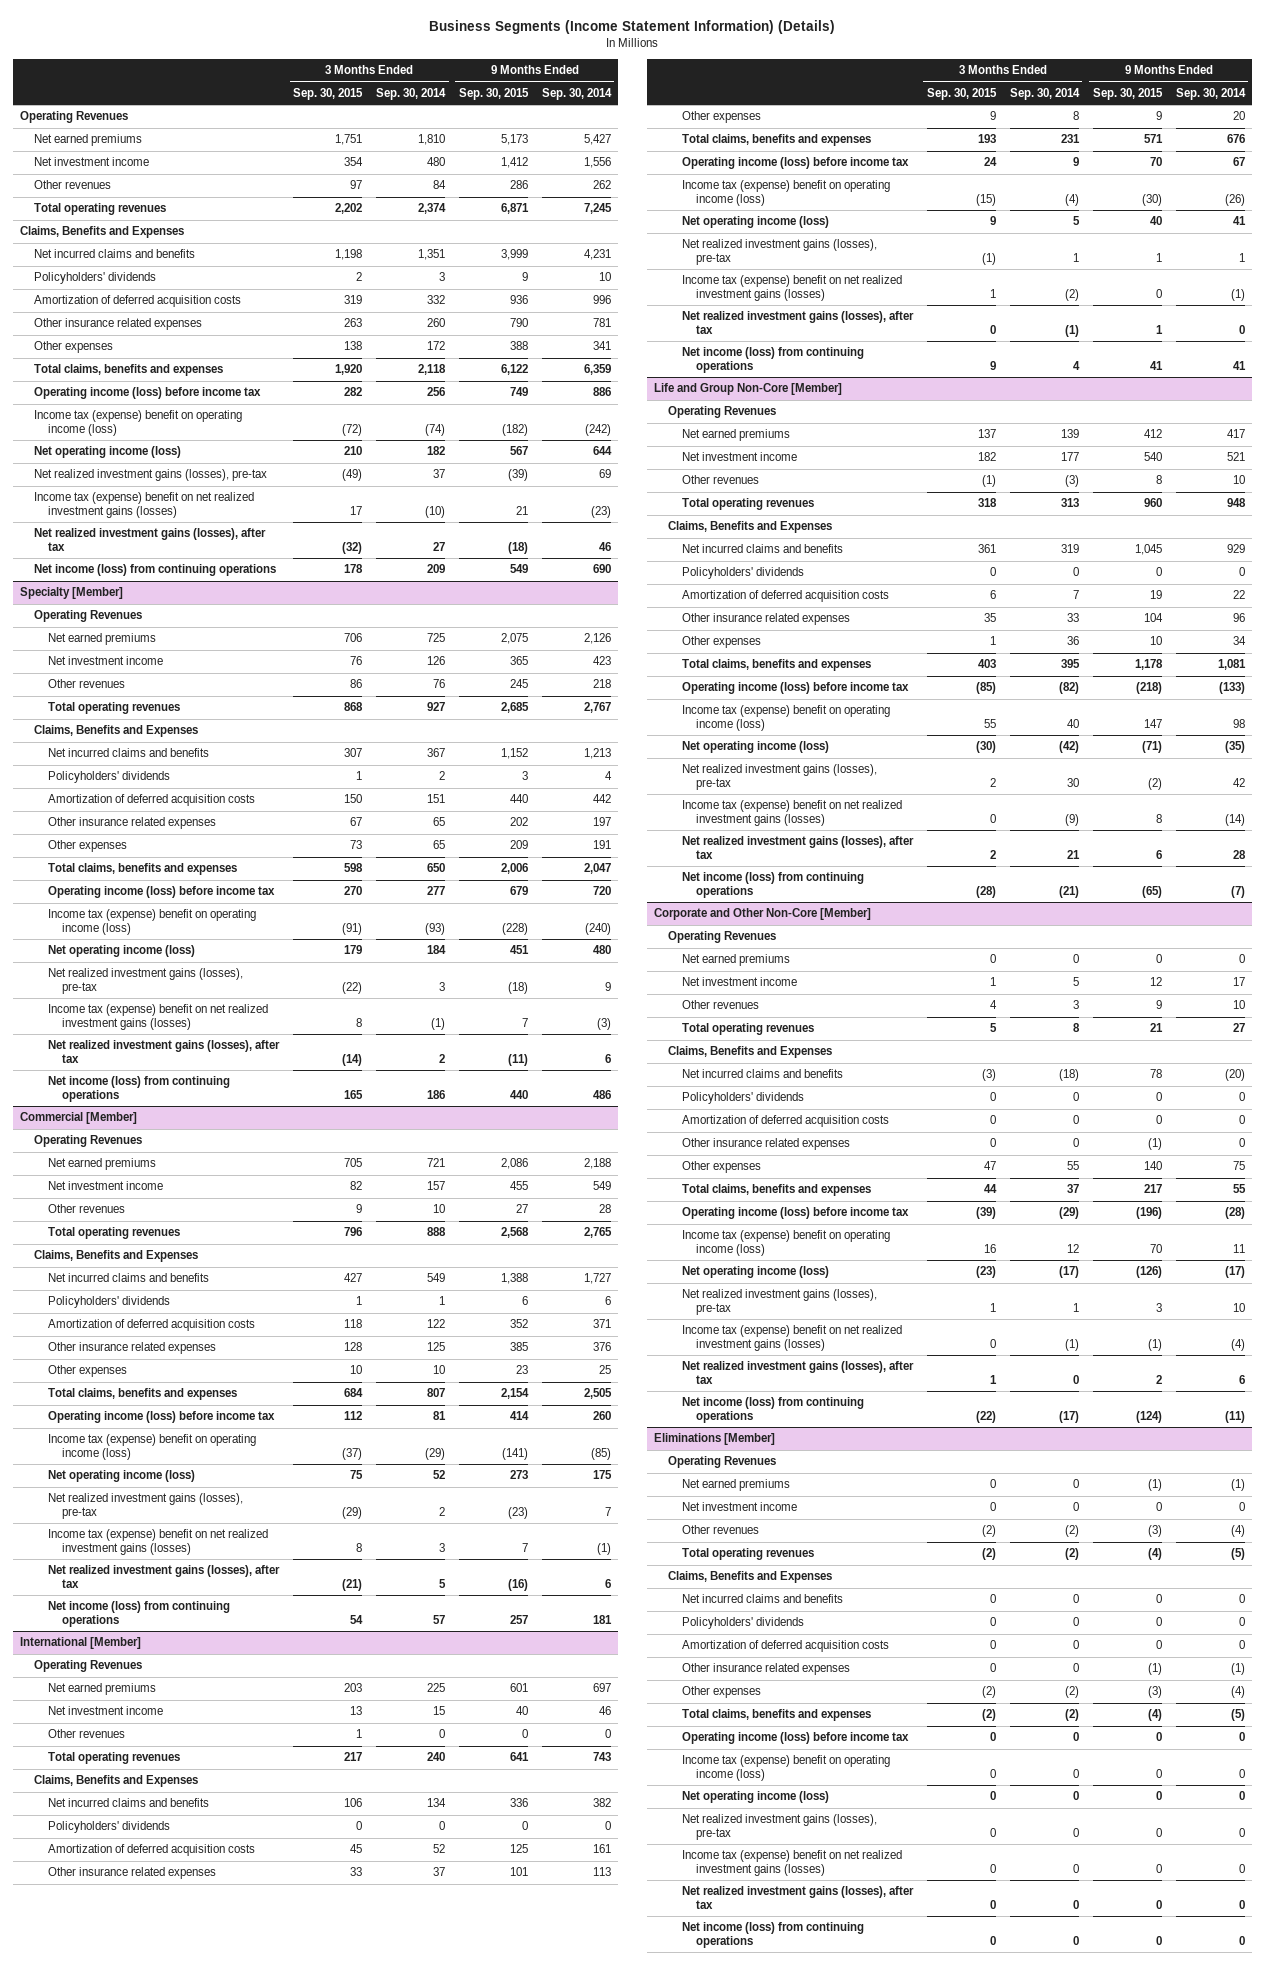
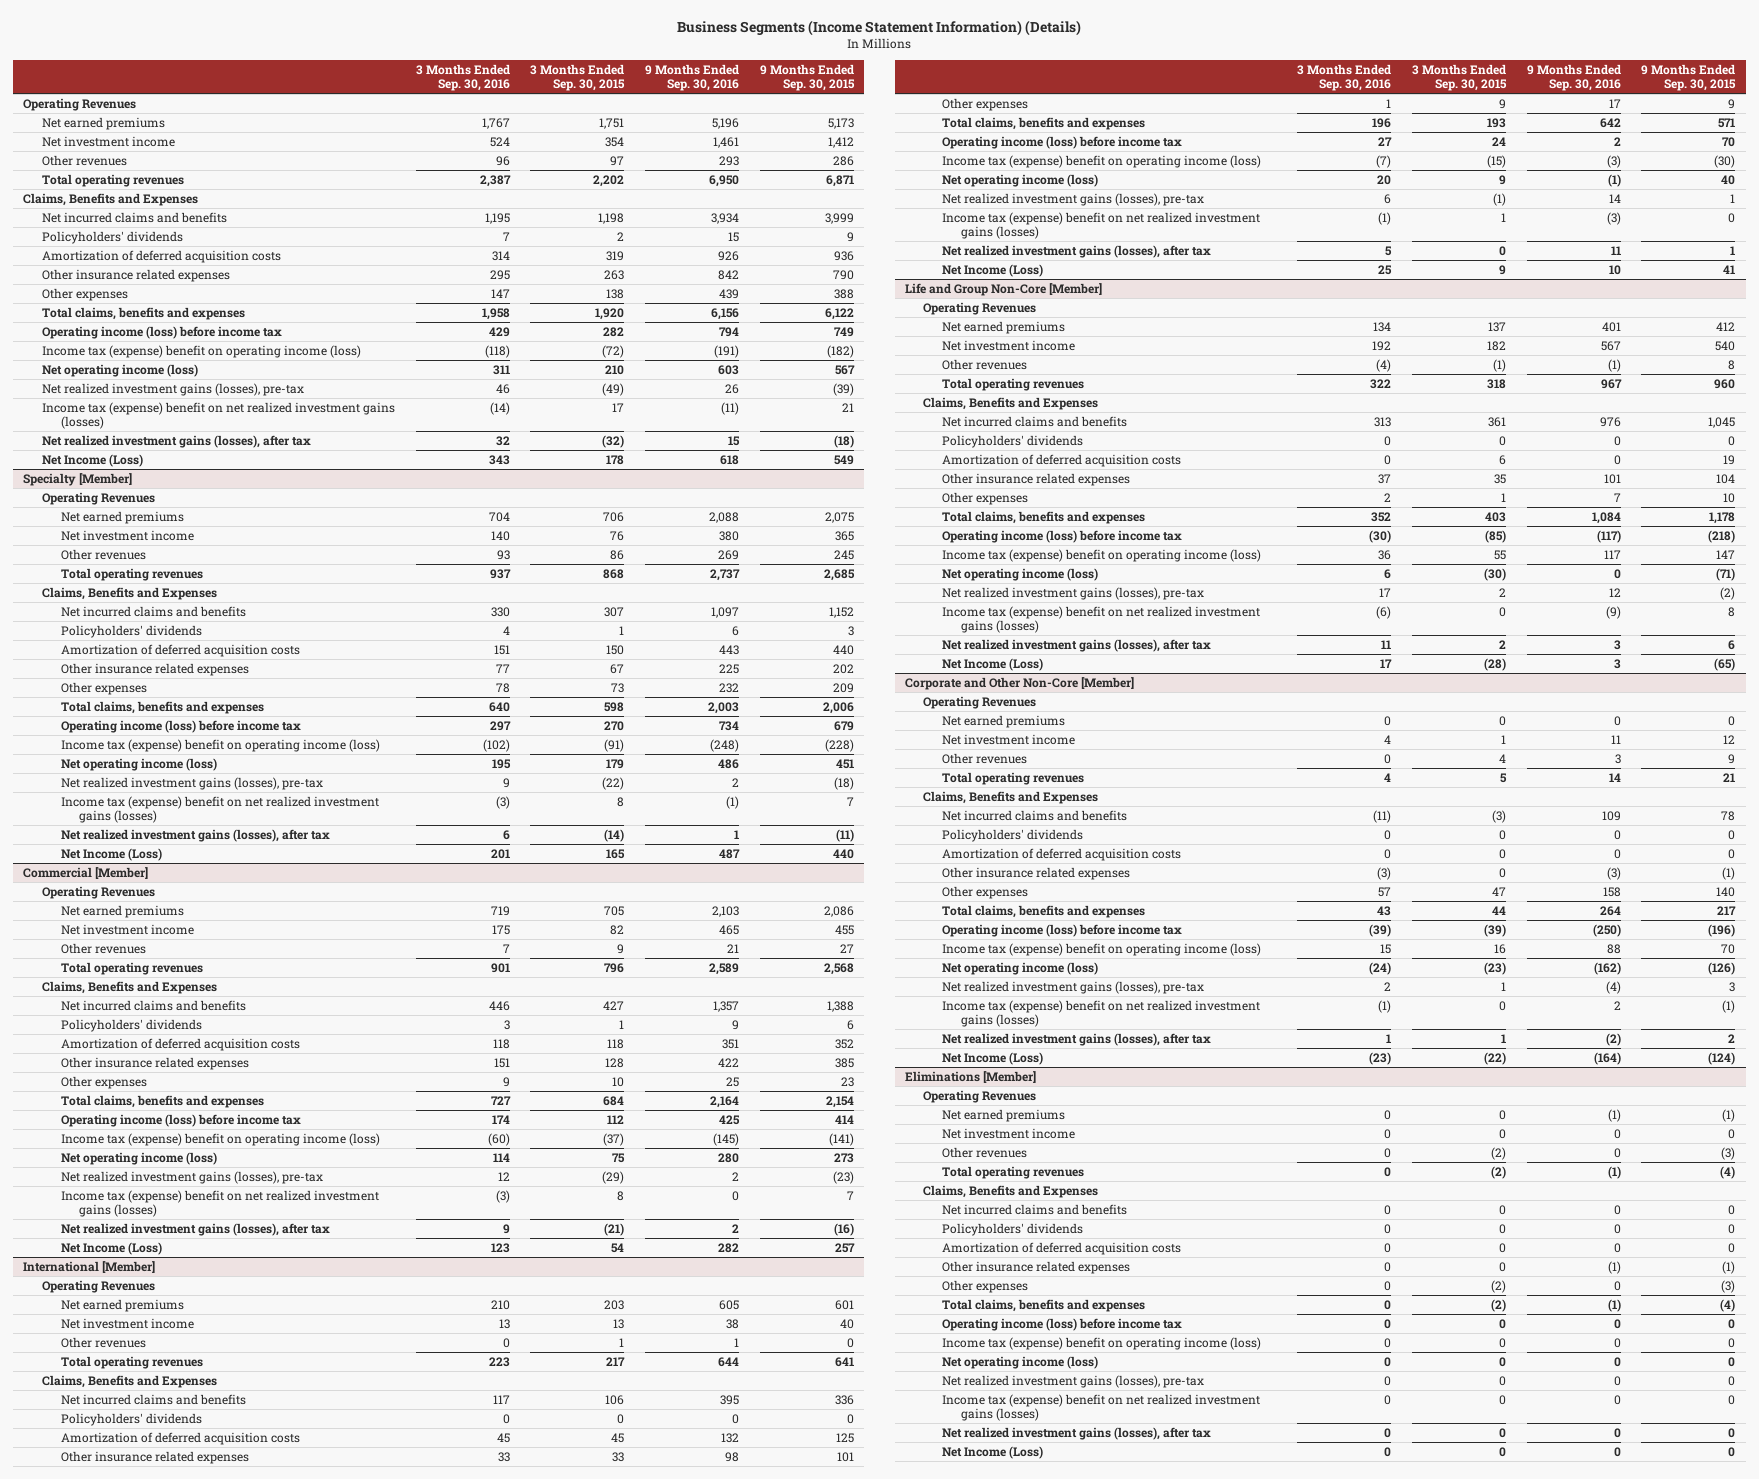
[376,88,447,101] Sep. 30, 2014 -> none
[541,88,612,101] Sep. 30, 2014 -> none
none -> [415,64,510,92] 3 Months Ended Sep. 30, 2016
none -> [645,64,740,92] 9 Months Ended Sep. 30, 2016
[34,564,277,577] Net income (loss) from continuing operations -> [42,453,144,467] Net Income (Loss)
[48,1076,231,1102] Net income (loss) from continuing operations -> [60,847,162,861] Net Income (Loss)
[48,1601,231,1627] Net income (loss) from continuing operations -> [60,1241,162,1255] Net Income (Loss)
[681,347,864,373] Net income (loss) from continuing operations -> [942,263,1044,277] Net Income (Loss)
[681,872,864,898] Net income (loss) from continuing operations -> [942,657,1044,671] Net Income (Loss)
[681,1397,864,1423] Net income (loss) from continuing operations -> [942,1051,1044,1065] Net Income (Loss)
[681,1922,864,1948] Net income (loss) from continuing operations -> [942,1445,1044,1459] Net Income (Loss)

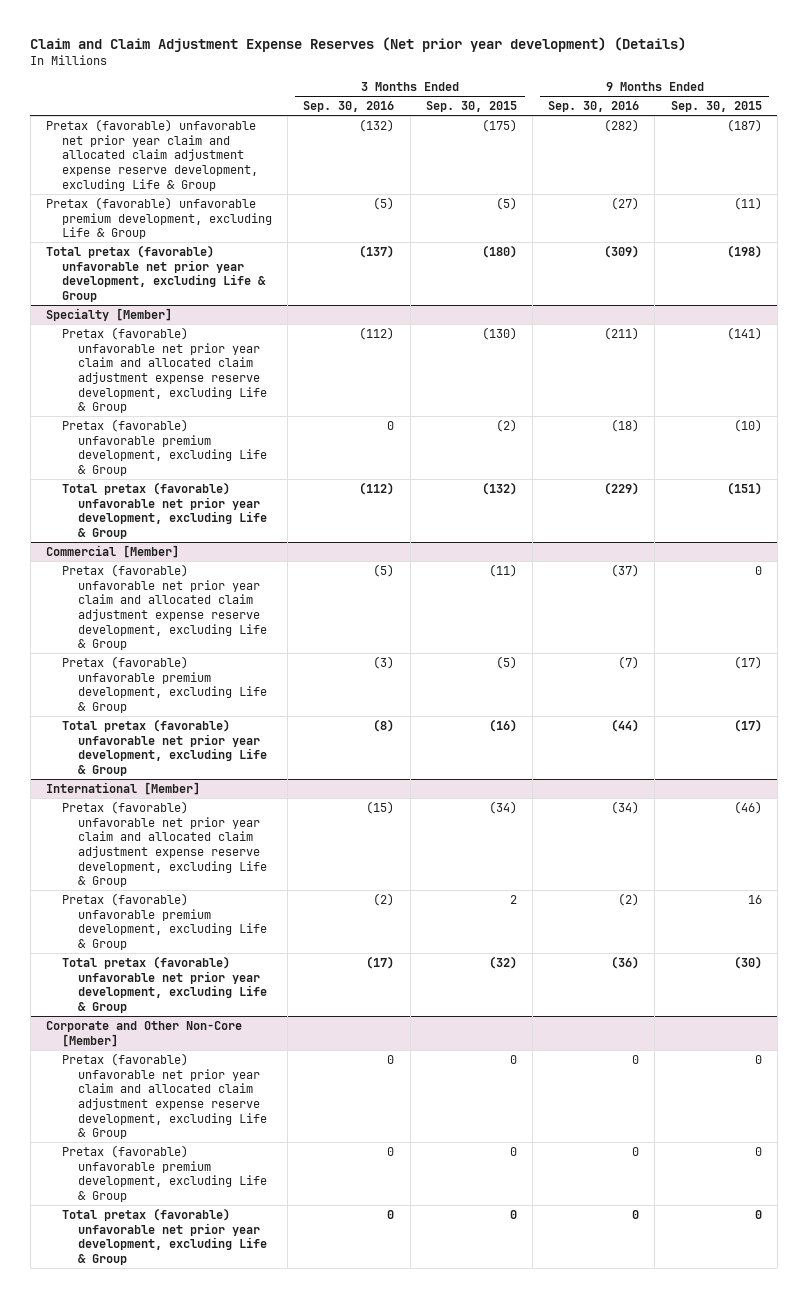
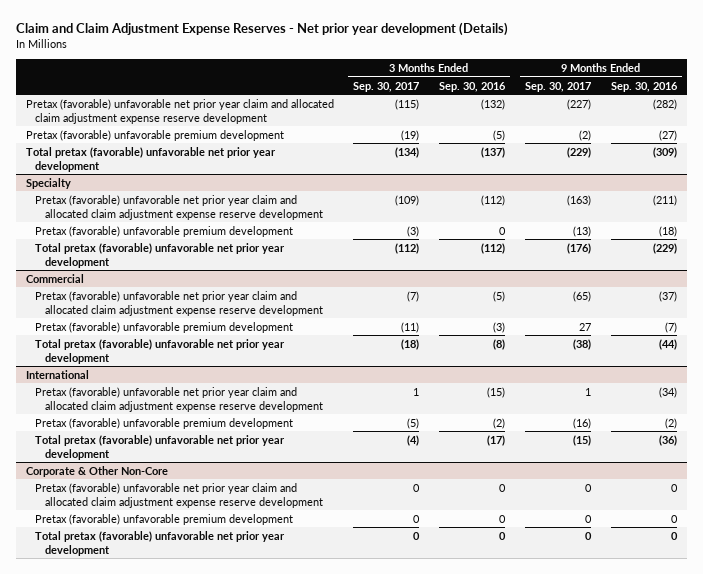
[30,36,687,52] Claim and Claim Adjustment Expense Reserves (Net prior year development) (Details) -> [15,21,508,36] Claim and Claim Adjustment Expense Reserves - Net prior year development (Details)
[425,101,517,113] Sep. 30, 2015 -> none
[670,101,762,113] Sep. 30, 2015 -> none
none -> [353,81,420,92] Sep. 30, 2017
none -> [525,81,592,92] Sep. 30, 2017
[45,118,258,191] Pretax (favorable) unfavorable net prior year claim and allocated claim adjustment expense reserve development, excluding Life & Group -> [25,98,334,124] Pretax (favorable) unfavorable net prior year claim and allocated claim adjustment expense reserve development
[45,196,272,240] Pretax (favorable) unfavorable premium development, excluding Life & Group -> [25,129,284,141] Pretax (favorable) unfavorable premium development
[45,244,266,302] Total pretax (favorable) unfavorable net prior year development, excluding Life & Group -> [25,146,276,172] Total pretax (favorable) unfavorable net prior year development
[45,307,172,321] Specialty [Member] -> [25,177,71,189] Specialty
[61,326,267,414] Pretax (favorable) unfavorable net prior year claim and allocated claim adjustment expense reserve development, excluding Life & Group -> [35,194,323,220] Pretax (favorable) unfavorable net prior year claim and allocated claim adjustment expense reserve development
[61,418,267,476] Pretax (favorable) unfavorable premium development, excluding Life & Group -> [35,225,294,237] Pretax (favorable) unfavorable premium development
[61,481,267,539] Total pretax (favorable) unfavorable net prior year development, excluding Life & Group -> [35,242,286,268] Total pretax (favorable) unfavorable net prior year development
[45,544,179,558] Commercial [Member] -> [25,273,84,283] Commercial
[61,563,267,651] Pretax (favorable) unfavorable net prior year claim and allocated claim adjustment expense reserve development, excluding Life & Group -> [35,290,323,316] Pretax (favorable) unfavorable net prior year claim and allocated claim adjustment expense reserve development
[61,655,267,713] Pretax (favorable) unfavorable premium development, excluding Life & Group -> [35,321,294,333] Pretax (favorable) unfavorable premium development
[61,718,267,776] Total pretax (favorable) unfavorable net prior year development, excluding Life & Group -> [35,338,286,364] Total pretax (favorable) unfavorable net prior year development
[45,781,200,795] International [Member] -> [25,369,89,379] International
[61,800,267,888] Pretax (favorable) unfavorable net prior year claim and allocated claim adjustment expense reserve development, excluding Life & Group -> [35,386,323,412] Pretax (favorable) unfavorable net prior year claim and allocated claim adjustment expense reserve development
[61,892,267,950] Pretax (favorable) unfavorable premium development, excluding Life & Group -> [35,417,294,429] Pretax (favorable) unfavorable premium development
[61,955,267,1013] Total pretax (favorable) unfavorable net prior year development, excluding Life & Group -> [35,434,286,460] Total pretax (favorable) unfavorable net prior year development
[45,1020,242,1047] Corporate and Other Non-Core [Member] -> [25,465,168,477] Corporate & Other Non-Core
[61,1052,267,1140] Pretax (favorable) unfavorable net prior year claim and allocated claim adjustment expense reserve development, excluding Life & Group -> [35,482,323,508] Pretax (favorable) unfavorable net prior year claim and allocated claim adjustment expense reserve development
[61,1144,267,1202] Pretax (favorable) unfavorable premium development, excluding Life & Group -> [35,513,294,525] Pretax (favorable) unfavorable premium development
[61,1207,267,1265] Total pretax (favorable) unfavorable net prior year development, excluding Life & Group -> [35,530,286,556] Total pretax (favorable) unfavorable net prior year development

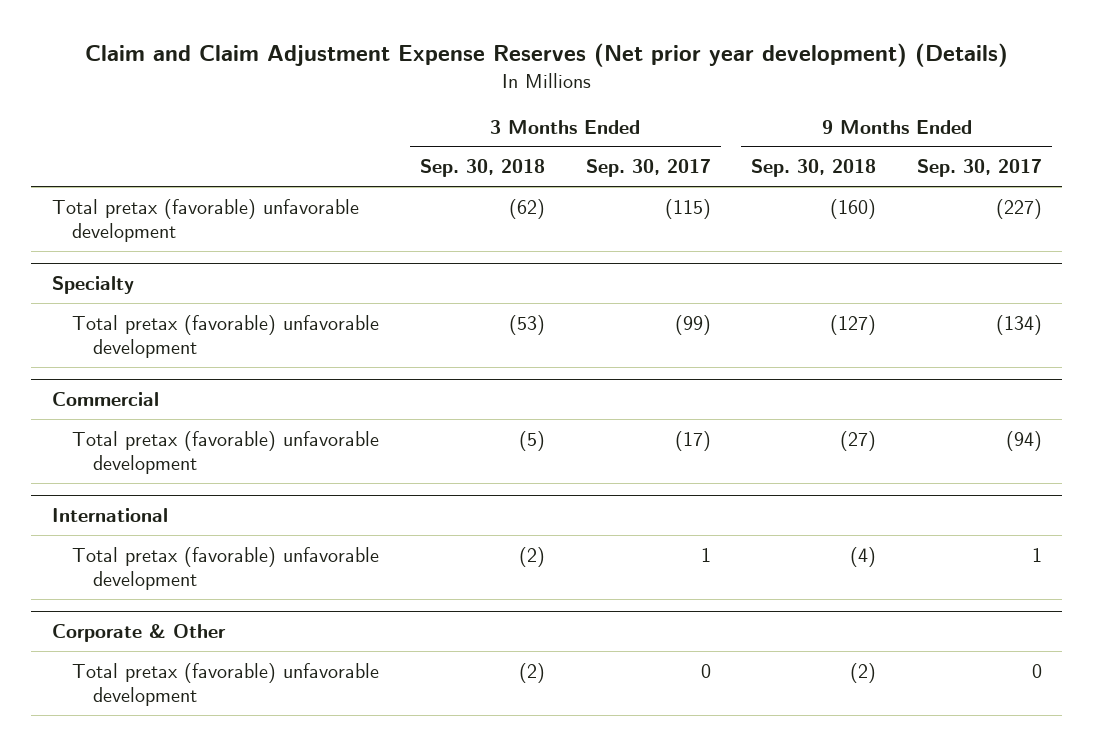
[15,21,508,36] Claim and Claim Adjustment Expense Reserves - Net prior year development (Details) -> [84,43,1008,68] Claim and Claim Adjustment Expense Reserves (Net prior year development) (Details)
[439,81,507,92] Sep. 30, 2016 -> none
[611,81,679,92] Sep. 30, 2016 -> none
none -> [419,159,545,178] Sep. 30, 2018
none -> [751,159,877,178] Sep. 30, 2018
[25,98,334,124] Pretax (favorable) unfavorable net prior year claim and allocated claim adjustment expense reserve development -> none
[25,146,276,172] Total pretax (favorable) unfavorable net prior year development -> none
[25,129,284,141] Pretax (favorable) unfavorable premium development -> [51,198,359,243] Total pretax (favorable) unfavorable development
[401,129,420,141] (19) -> [664,198,711,219] (115)
[579,129,592,141] (2) -> [995,198,1042,219] (227)
[35,194,323,220] Pretax (favorable) unfavorable net prior year claim and allocated claim adjustment expense reserve development -> none
[35,242,286,268] Total pretax (favorable) unfavorable net prior year development -> none
[35,225,294,237] Pretax (favorable) unfavorable premium development -> [72,314,380,359] Total pretax (favorable) unfavorable development
[407,225,420,237] (3) -> [674,314,711,335] (99)
[573,225,592,237] (13) -> [995,314,1042,335] (134)
[35,290,323,316] Pretax (favorable) unfavorable net prior year claim and allocated claim adjustment expense reserve development -> none
[35,338,286,364] Total pretax (favorable) unfavorable net prior year development -> none
[35,321,294,333] Pretax (favorable) unfavorable premium development -> [72,430,380,475] Total pretax (favorable) unfavorable development
[401,321,420,333] (11) -> [674,430,711,451] (17)
[579,322,592,331] 27 -> [1005,430,1042,451] (94)
[35,386,323,412] Pretax (favorable) unfavorable net prior year claim and allocated claim adjustment expense reserve development -> none
[35,434,286,460] Total pretax (favorable) unfavorable net prior year development -> none
[35,482,323,508] Pretax (favorable) unfavorable net prior year claim and allocated claim adjustment expense reserve development -> none
[35,530,286,556] Total pretax (favorable) unfavorable net prior year development -> none
[35,417,294,429] Pretax (favorable) unfavorable premium development -> [72,546,380,591] Total pretax (favorable) unfavorable development
[407,417,420,429] (5) -> [700,547,711,562] 1
[573,417,592,429] (16) -> [1031,547,1042,562] 1
[25,465,168,477] Corporate & Other Non-Core -> [51,623,226,642] Corporate & Other
[35,513,294,525] Pretax (favorable) unfavorable premium development -> [72,662,380,707] Total pretax (favorable) unfavorable development

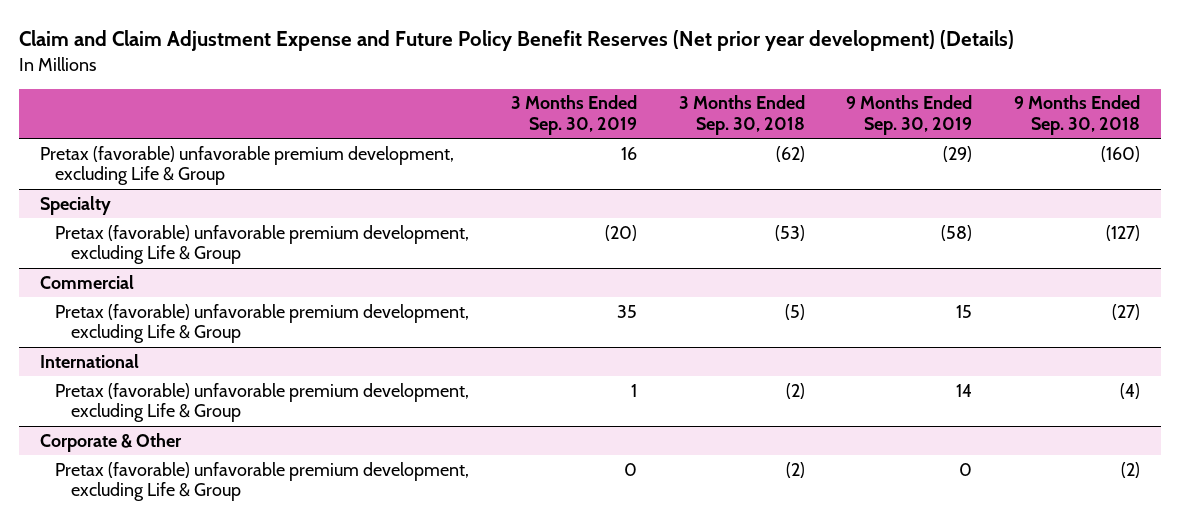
[84,43,1008,68] Claim and Claim Adjustment Expense Reserves (Net prior year development) (Details) -> [18,30,1014,52] Claim and Claim Adjustment Expense and Future Policy Benefit Reserves (Net prior year development) (Details)
[585,159,711,178] Sep. 30, 2017 -> none
[916,159,1042,178] Sep. 30, 2017 -> none
none -> [511,95,638,136] 3 Months Ended Sep. 30, 2019
none -> [846,95,973,136] 9 Months Ended Sep. 30, 2019
[51,198,359,243] Total pretax (favorable) unfavorable development -> [39,145,454,186] Pretax (favorable) unfavorable premium development, excluding Life & Group
[72,314,380,359] Total pretax (favorable) unfavorable development -> [55,224,470,265] Pretax (favorable) unfavorable premium development, excluding Life & Group
[72,430,380,475] Total pretax (favorable) unfavorable development -> [55,303,470,344] Pretax (favorable) unfavorable premium development, excluding Life & Group
[72,546,380,591] Total pretax (favorable) unfavorable development -> [55,382,470,423] Pretax (favorable) unfavorable premium development, excluding Life & Group
[72,662,380,707] Total pretax (favorable) unfavorable development -> [55,461,470,502] Pretax (favorable) unfavorable premium development, excluding Life & Group

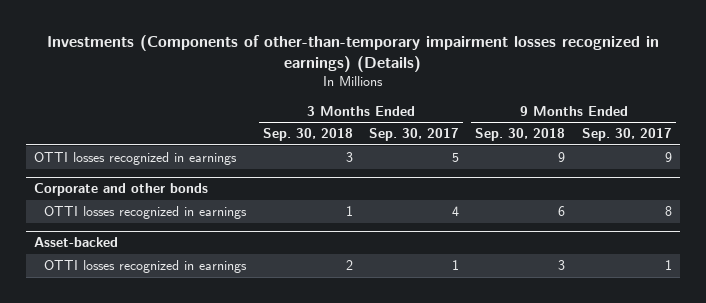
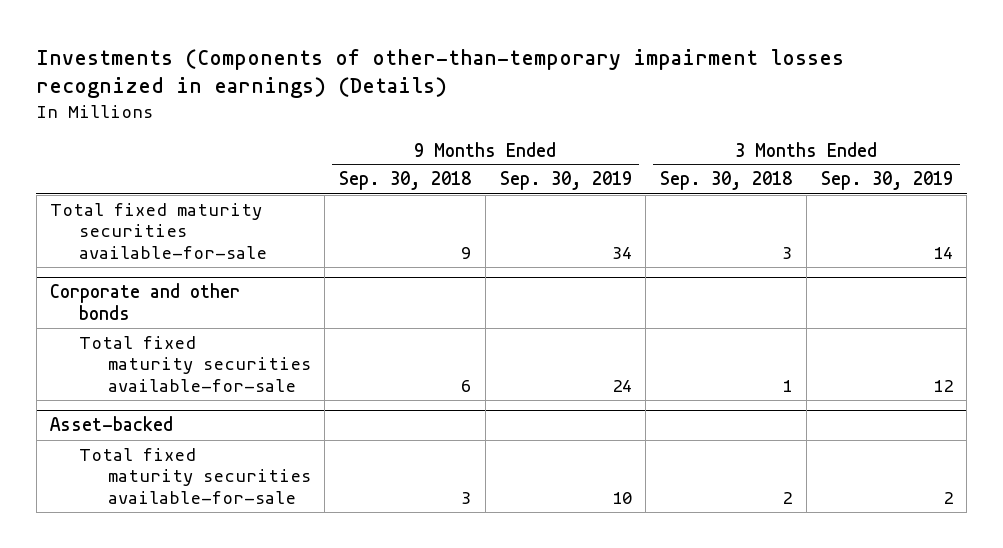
[369,128,460,142] Sep. 30, 2017 -> none
[581,128,672,142] Sep. 30, 2017 -> none
none -> [499,171,632,191] Sep. 30, 2019
none -> [820,171,953,191] Sep. 30, 2019
[33,152,237,166] OTTI losses recognized in earnings -> [50,202,267,259] Total fixed maturity securities available-for-sale
[44,206,248,220] OTTI losses recognized in earnings -> [78,335,311,392] Total fixed maturity securities available-for-sale
[44,260,248,274] OTTI losses recognized in earnings -> [78,447,311,504] Total fixed maturity securities available-for-sale

